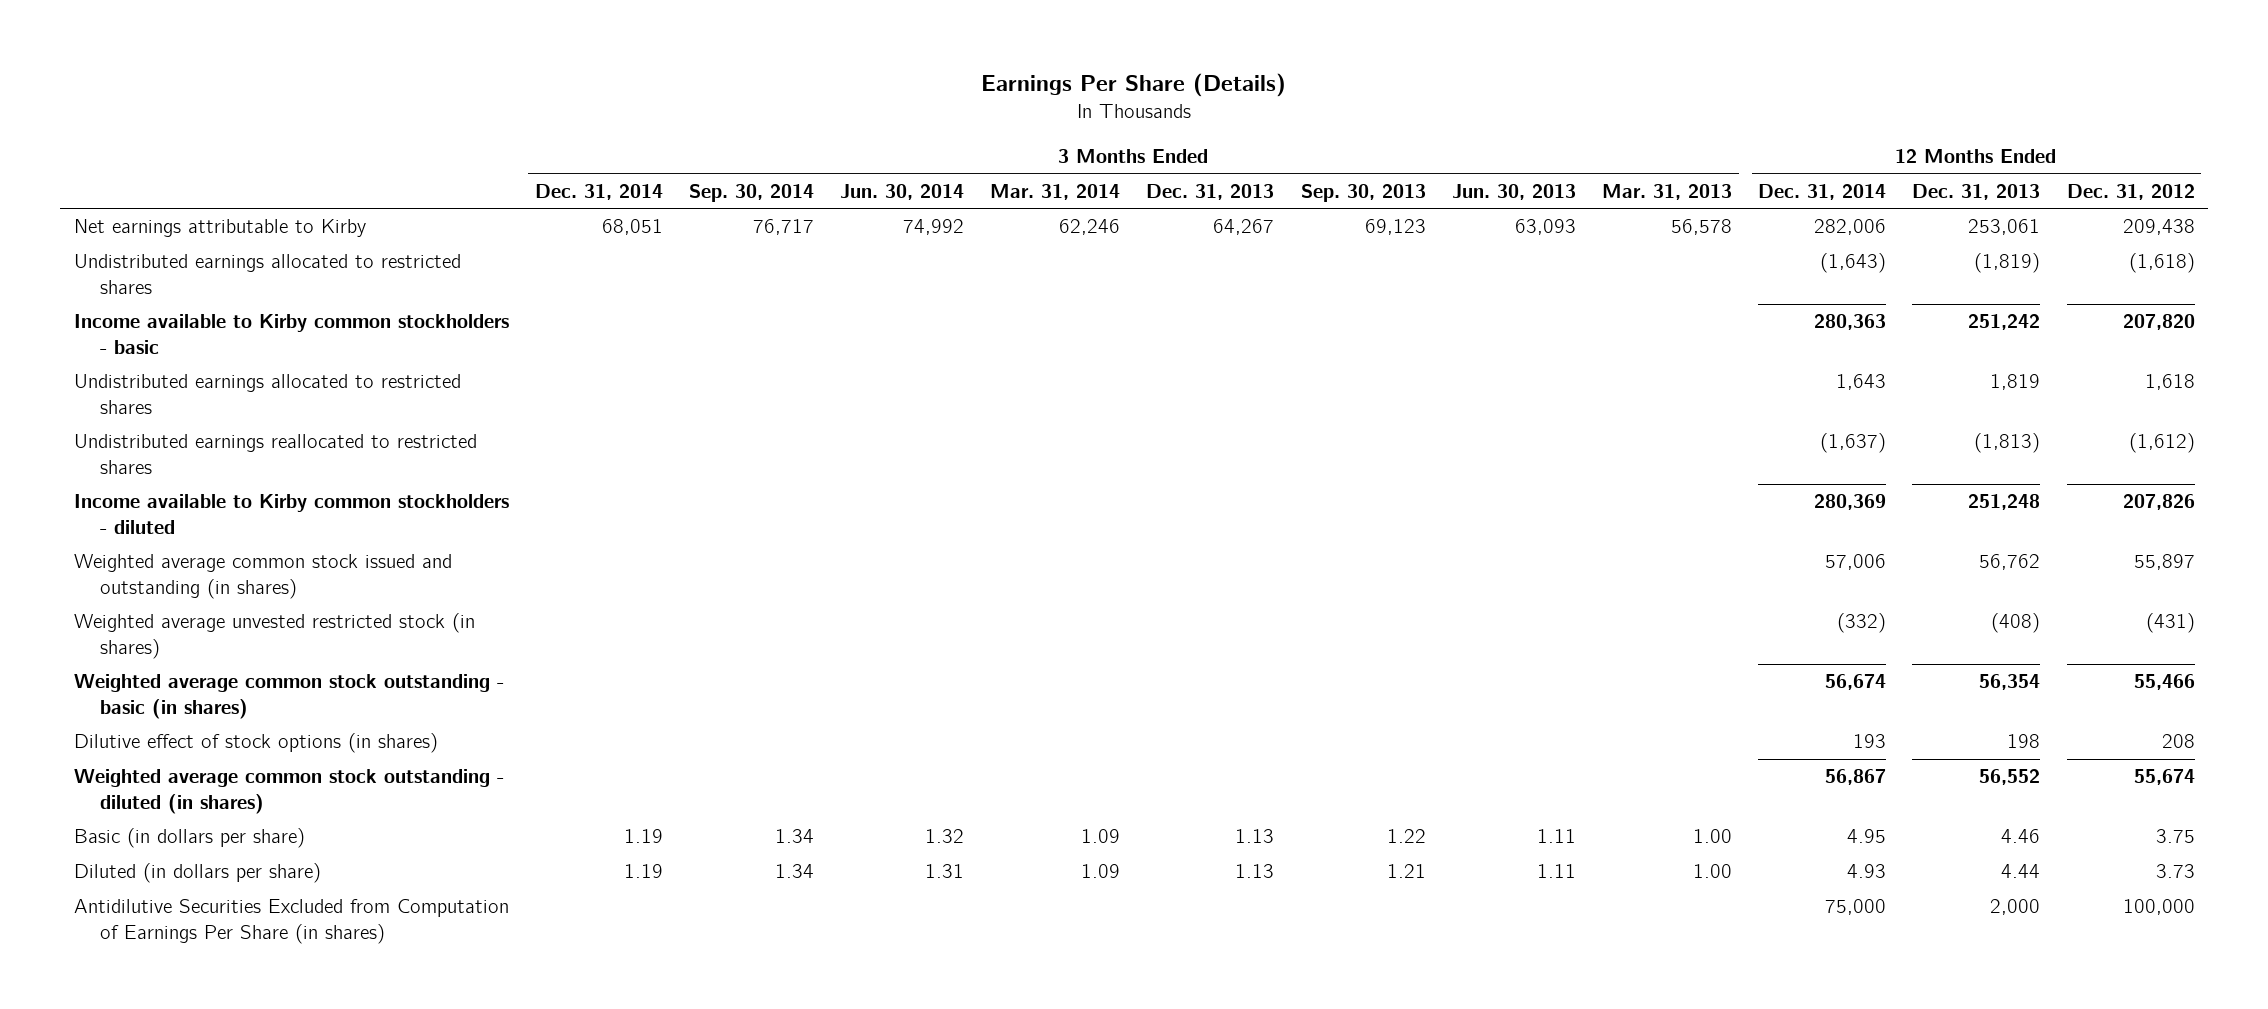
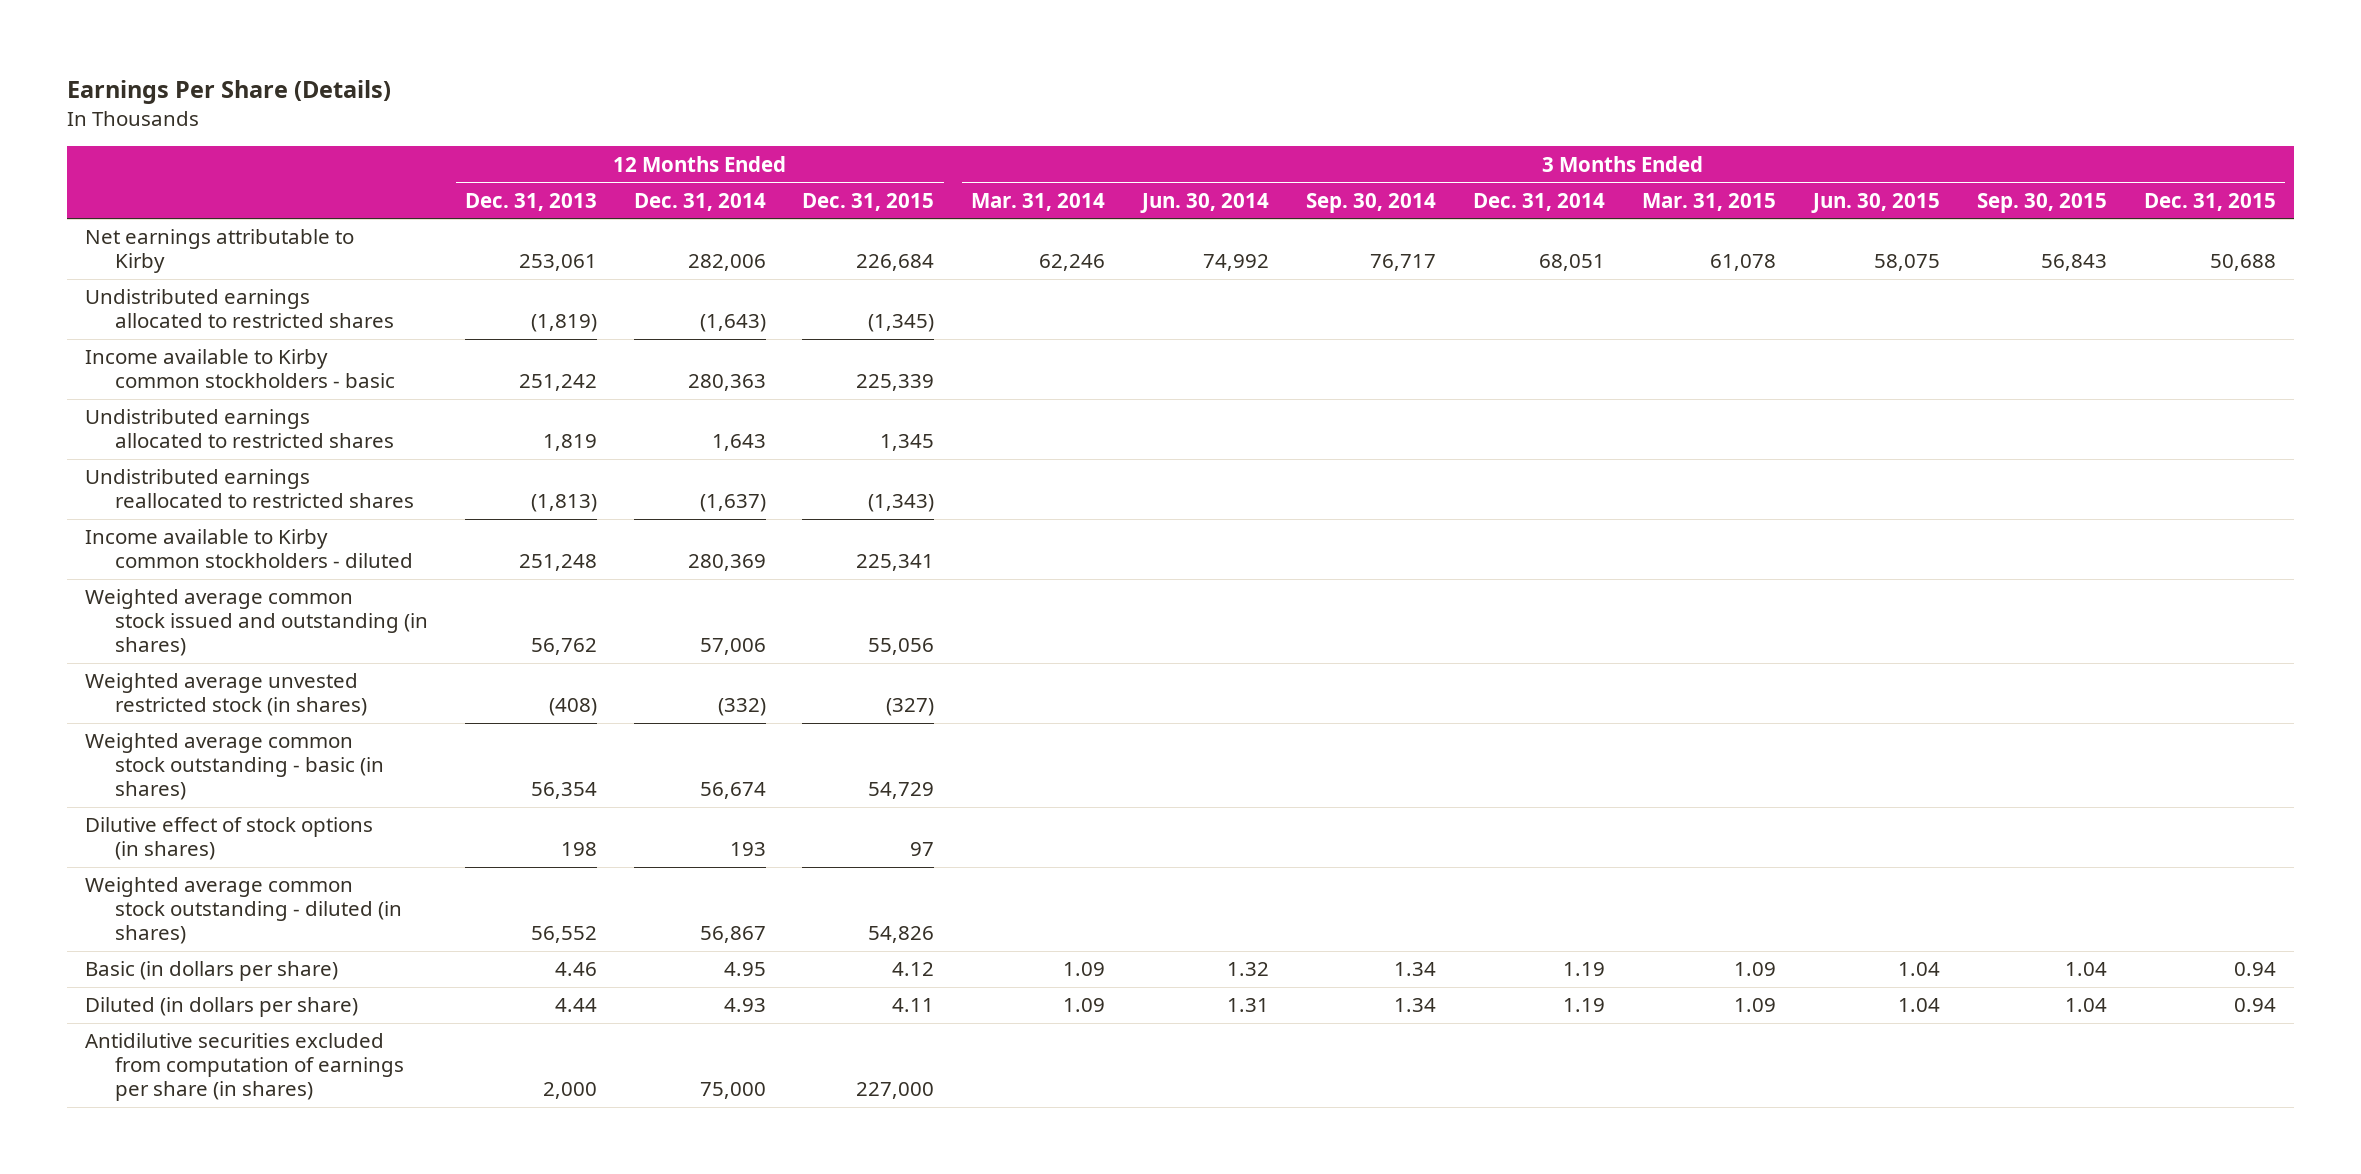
[1146,183,1275,200] Dec. 31, 2013 -> none
[1300,183,1426,202] Sep. 30, 2013 -> none
[1451,183,1576,200] Jun. 30, 2013 -> none
[1602,183,1733,200] Mar. 31, 2013 -> none
[2066,183,2195,200] Dec. 31, 2012 -> none
none -> [802,192,935,211] Dec. 31, 2015
none -> [1641,192,1776,211] Mar. 31, 2015
none -> [1810,192,1940,213] Jun. 30, 2015
none -> [1976,192,2107,213] Sep. 30, 2015
none -> [2143,192,2276,211] Dec. 31, 2015
[73,899,509,944] Antidilutive Securities Excluded from Computation of Earnings Per Share (in shares) -> [84,1033,404,1102] Antidilutive securities excluded from computation of earnings per share (in shares)

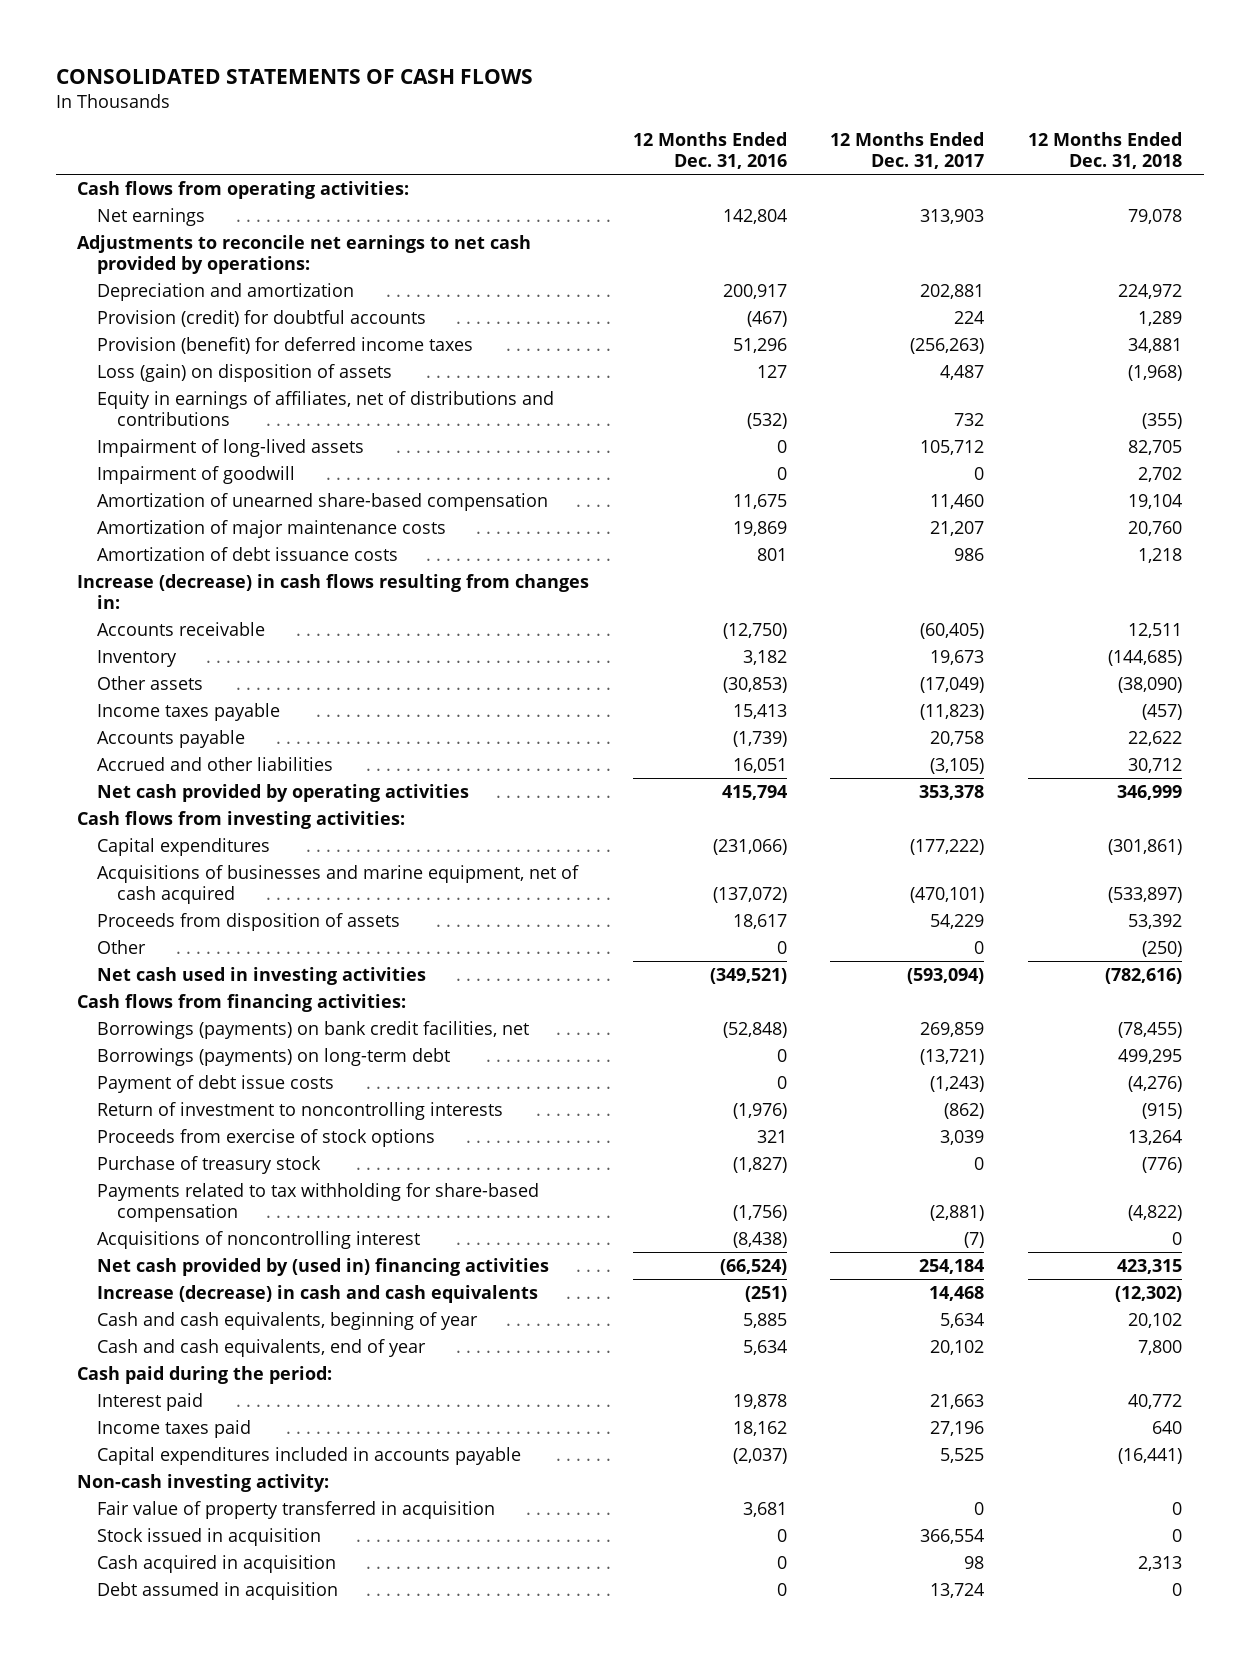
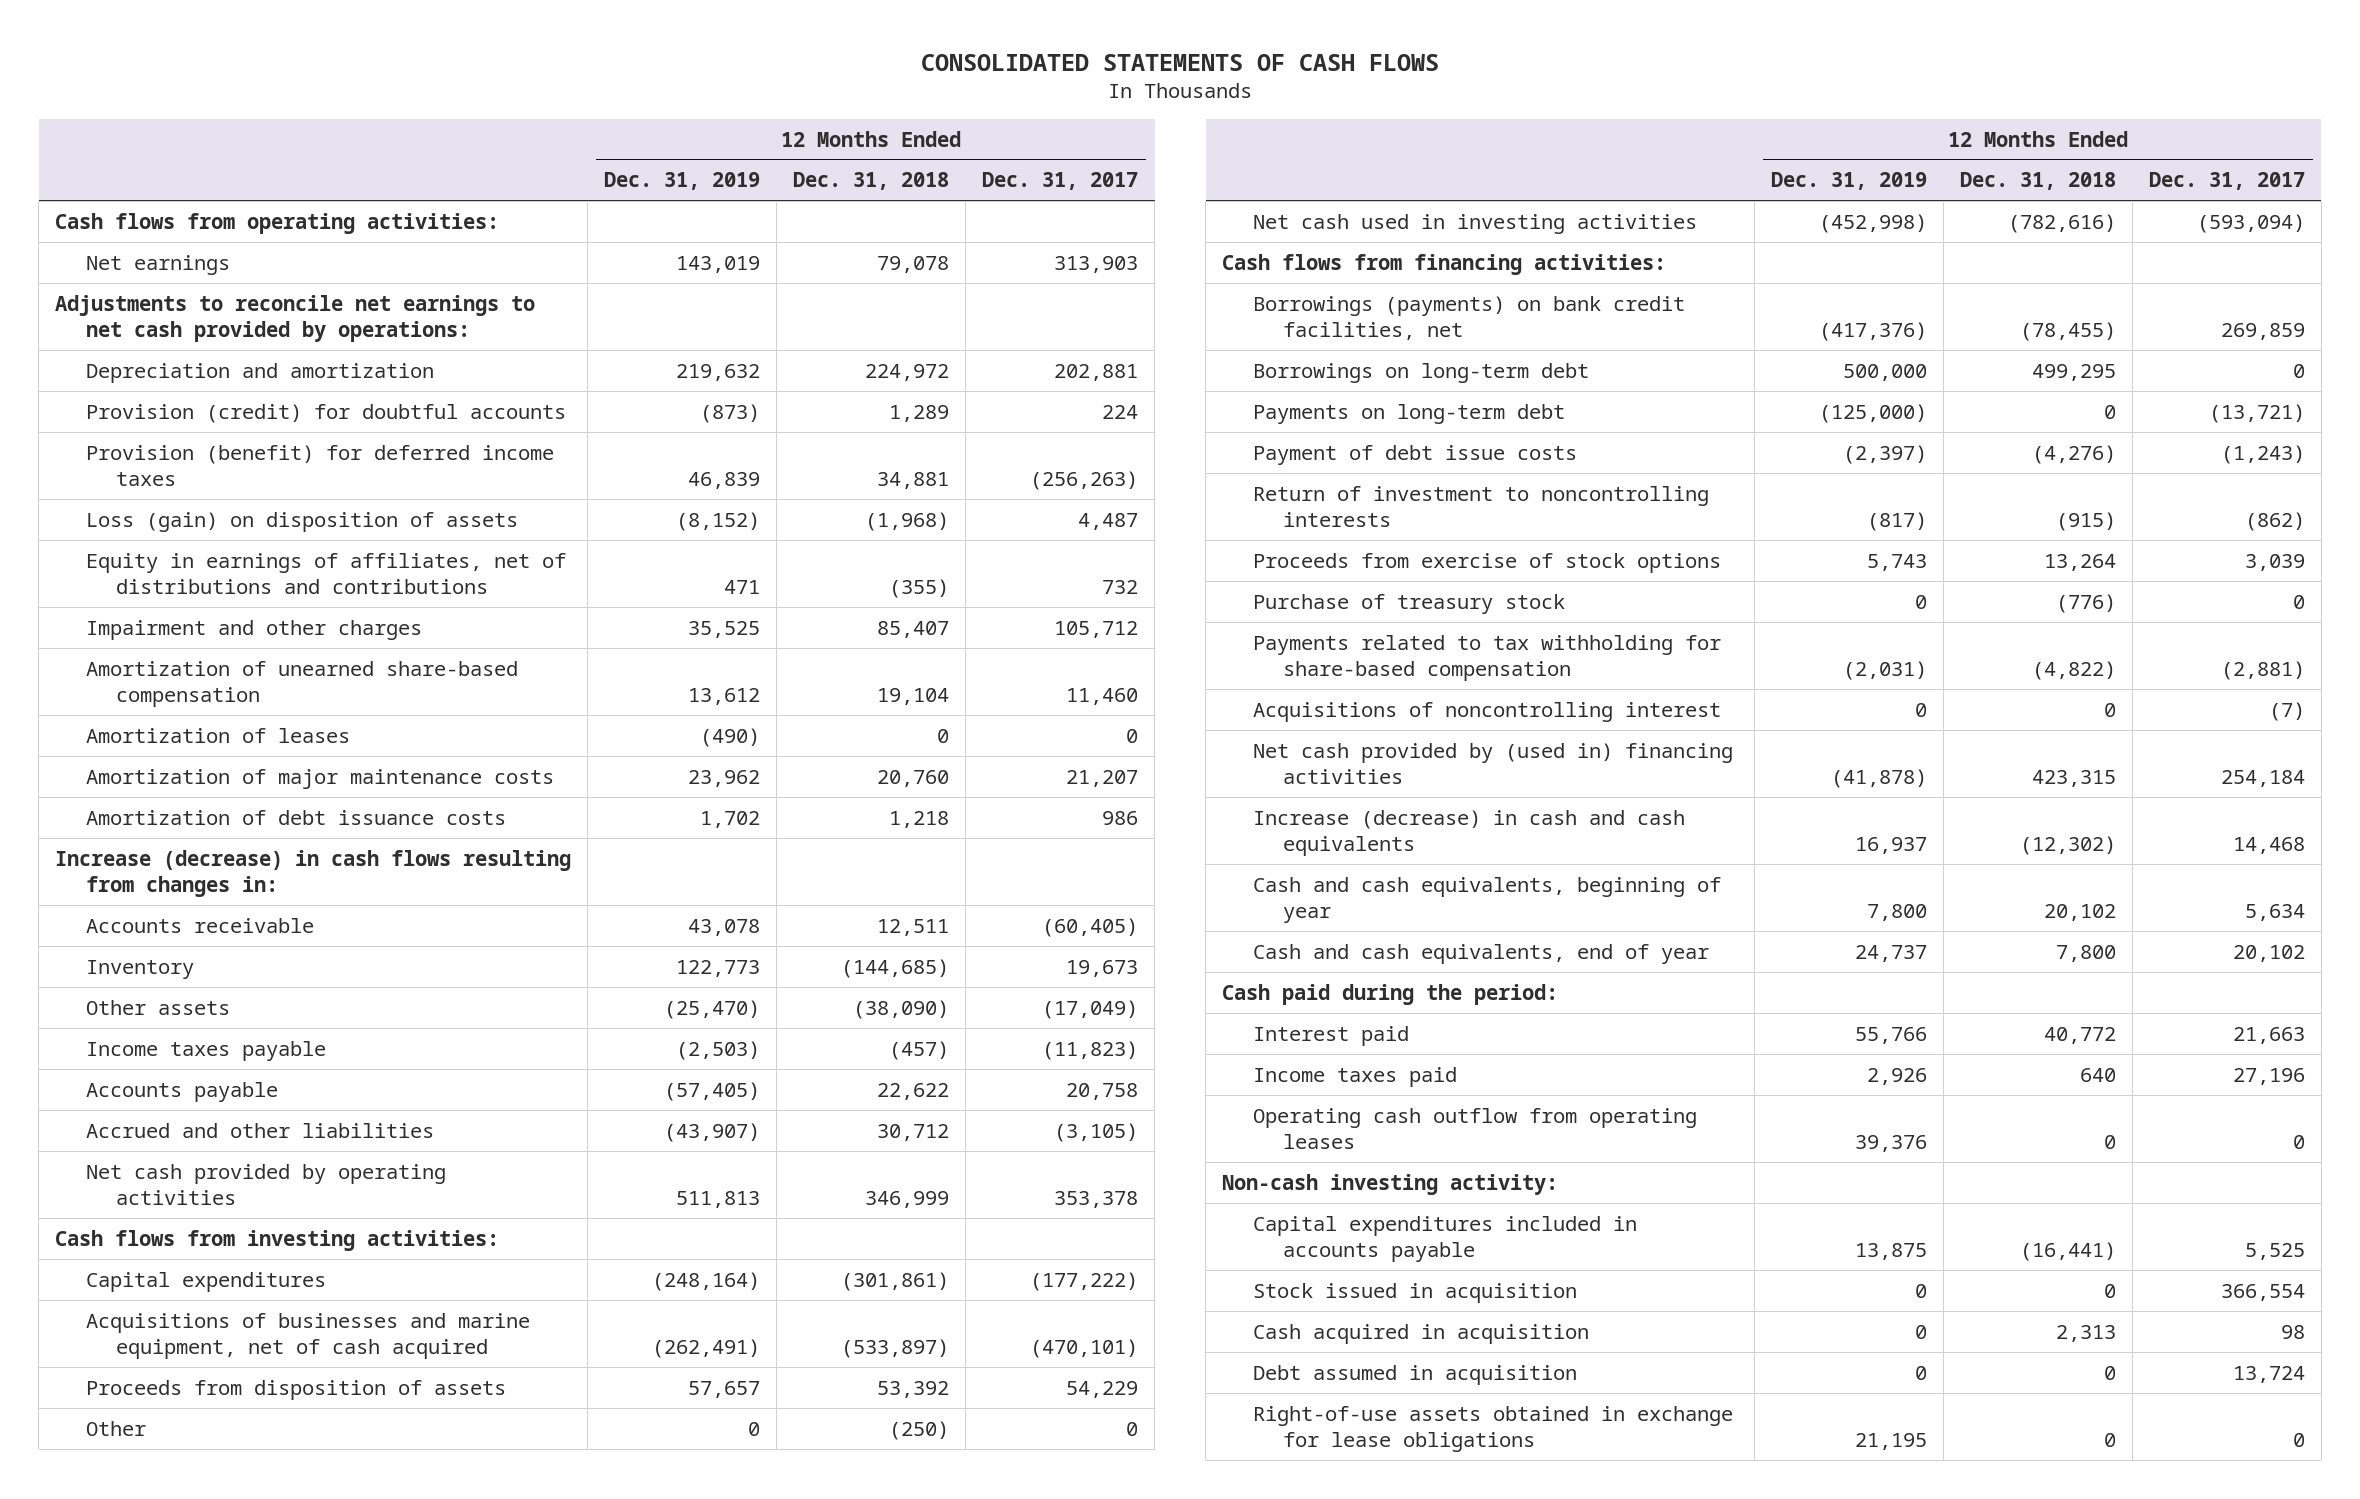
[632,132,787,170] 12 Months Ended Dec. 31, 2016 -> none
none -> [604,172,761,191] Dec. 31, 2019
[97,438,365,457] Impairment of long-lived assets -> none
[97,465,296,484] Impairment of goodwill -> none
none -> [85,619,422,640] Impairment and other charges
none -> [85,727,350,743] Amortization of leases
[97,1047,451,1066] Borrowings (payments) on long-term debt -> [1252,362,1589,383] Borrowings on long-term debt
[920,1048,985,1065] (13,721) -> [2293,363,2306,378] 0
none -> [1252,403,1565,424] Payments on long-term debt
none -> [1252,1107,1697,1150] Operating cash outflow from operating leases
[97,1500,496,1519] Fair value of property transferred in acquisition -> none
[97,1446,522,1465] Capital expenditures included in accounts payable -> [1252,1215,1637,1263] Capital expenditures included in accounts payable
none -> [1252,1405,1733,1453] Right-of-use assets obtained in exchange for lease obligations

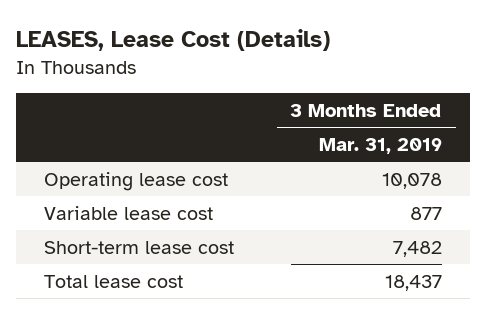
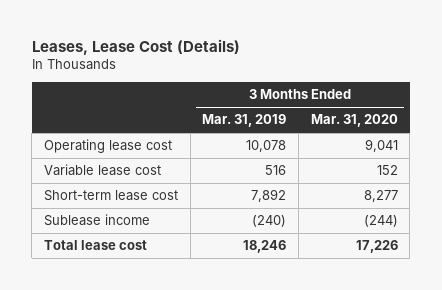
[16,28,331,51] LEASES, Lease Cost (Details) -> [31,38,240,55] Leases, Lease Cost (Details)
none -> [310,114,398,128] Mar. 31, 2020
[409,206,442,220] 877 -> [265,165,287,176] 516
[392,240,442,257] 7,482 -> [251,189,287,203] 7,892
none -> [43,214,150,227] Sublease income
[384,274,442,291] 18,437 -> [243,240,287,254] 18,246

